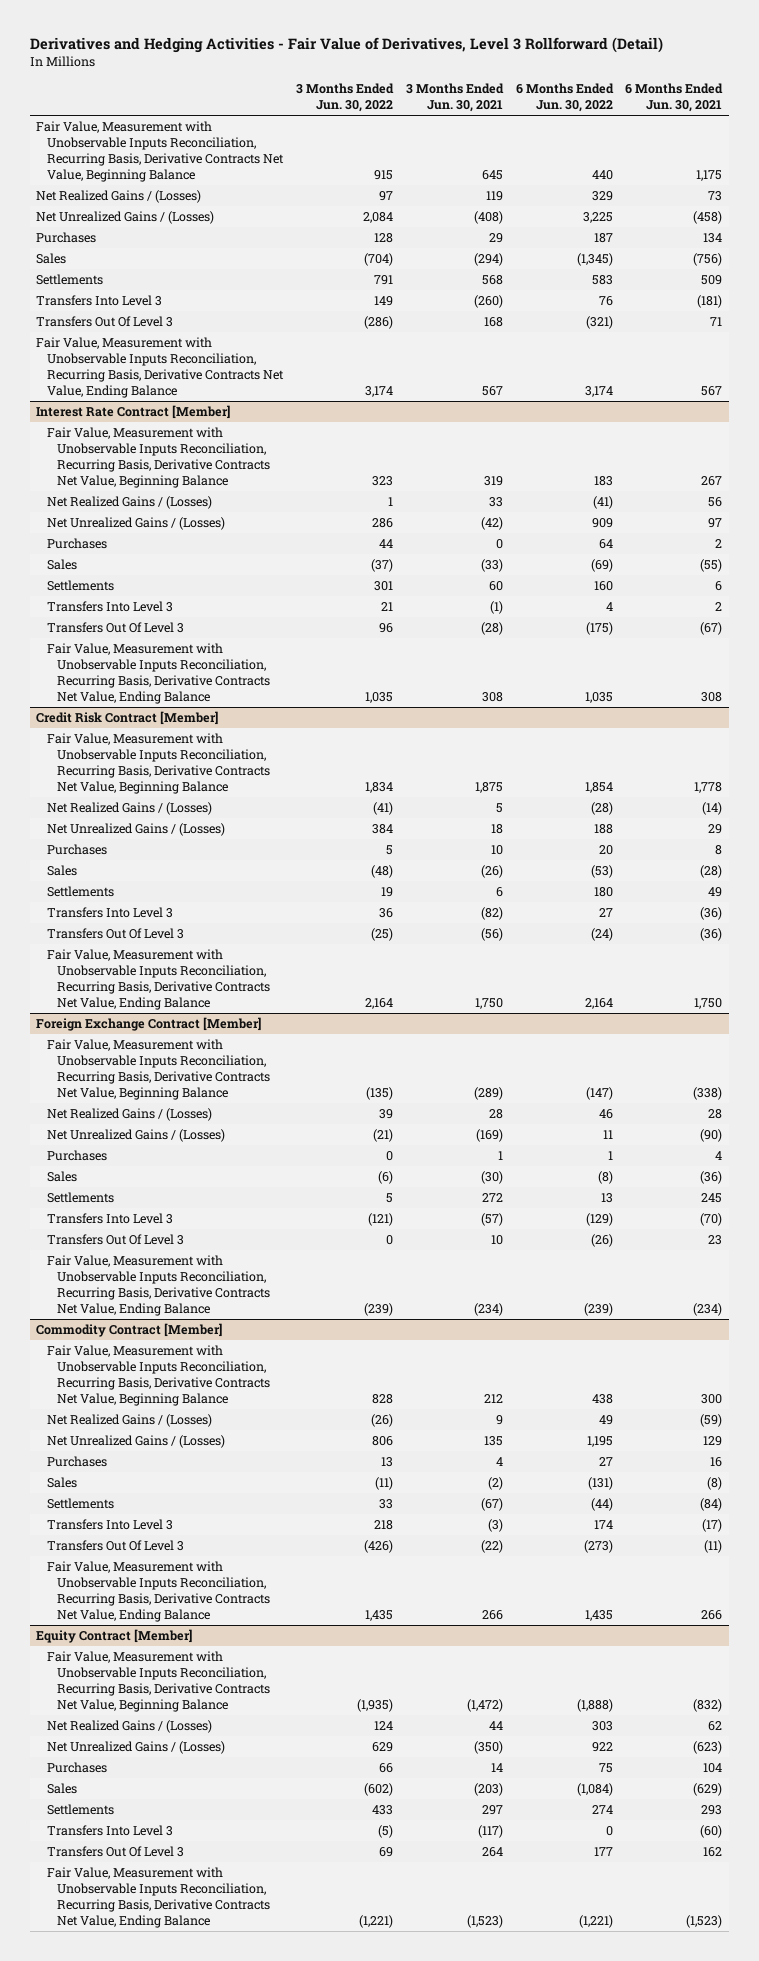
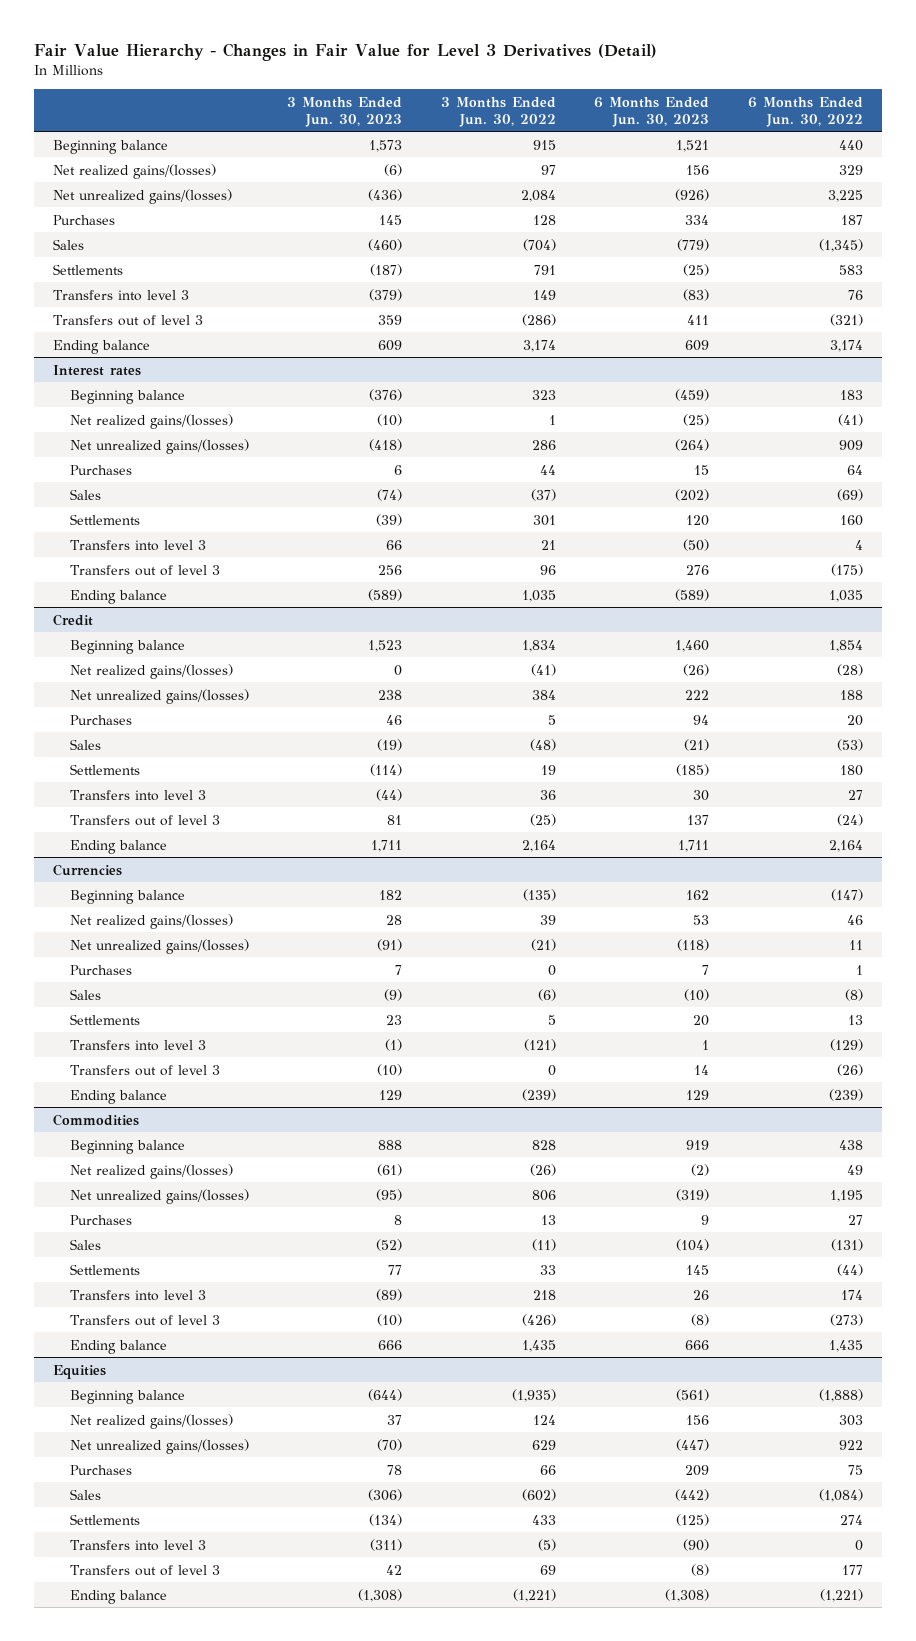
[29,37,663,54] Derivatives and Hedging Activities - Fair Value of Derivatives, Level 3 Rollforward (Detail) -> [33,42,657,61] Fair Value Hierarchy - Changes in Fair Value for Level 3 Derivatives (Detail)
[405,83,504,113] 3 Months Ended Jun. 30, 2021 -> none
[625,83,724,113] 6 Months Ended Jun. 30, 2021 -> none
none -> [287,96,403,127] 3 Months Ended Jun. 30, 2023
none -> [594,96,710,127] 6 Months Ended Jun. 30, 2023
[36,120,284,182] Fair Value, Measurement with Unobservable Inputs Reconciliation, Recurring Basis, Derivative Contracts Net Value, Beginning Balance -> [52,139,168,154] Beginning balance
[36,189,202,203] Net Realized Gains / (Losses) -> [52,163,216,179] Net realized gains/(losses)
[36,210,215,224] Net Unrealized Gains / (Losses) -> [52,188,232,204] Net unrealized gains/(losses)
[36,294,163,306] Transfers Into Level 3 -> [52,289,189,301] Transfers into level 3
[36,315,174,327] Transfers Out Of Level 3 -> [52,314,203,326] Transfers out of level 3
[36,336,284,398] Fair Value, Measurement with Unobservable Inputs Reconciliation, Recurring Basis, Derivative Contracts Net Value, Ending Balance -> [52,339,150,354] Ending balance
[36,404,231,419] Interest Rate Contract [Member] -> [52,364,141,376] Interest rates
[46,426,271,488] Fair Value, Measurement with Unobservable Inputs Reconciliation, Recurring Basis, Derivative Contracts Net Value, Beginning Balance -> [69,389,185,404] Beginning balance
[46,495,212,509] Net Realized Gains / (Losses) -> [69,413,233,429] Net realized gains/(losses)
[46,516,225,530] Net Unrealized Gains / (Losses) -> [69,438,249,454] Net unrealized gains/(losses)
[46,600,173,612] Transfers Into Level 3 -> [69,539,206,551] Transfers into level 3
[46,621,184,633] Transfers Out Of Level 3 -> [69,564,220,576] Transfers out of level 3
[46,642,271,704] Fair Value, Measurement with Unobservable Inputs Reconciliation, Recurring Basis, Derivative Contracts Net Value, Ending Balance -> [69,589,167,604] Ending balance
[36,710,219,725] Credit Risk Contract [Member] -> [52,613,93,626] Credit
[46,732,271,794] Fair Value, Measurement with Unobservable Inputs Reconciliation, Recurring Basis, Derivative Contracts Net Value, Beginning Balance -> [69,639,185,654] Beginning balance
[46,801,212,815] Net Realized Gains / (Losses) -> [69,663,233,679] Net realized gains/(losses)
[46,822,225,836] Net Unrealized Gains / (Losses) -> [69,688,249,704] Net unrealized gains/(losses)
[46,906,173,918] Transfers Into Level 3 -> [69,789,206,801] Transfers into level 3
[46,927,184,939] Transfers Out Of Level 3 -> [69,814,220,826] Transfers out of level 3
[46,948,271,1010] Fair Value, Measurement with Unobservable Inputs Reconciliation, Recurring Basis, Derivative Contracts Net Value, Ending Balance -> [69,839,167,854] Ending balance
[36,1016,262,1031] Foreign Exchange Contract [Member] -> [52,863,122,876] Currencies
[46,1038,271,1100] Fair Value, Measurement with Unobservable Inputs Reconciliation, Recurring Basis, Derivative Contracts Net Value, Beginning Balance -> [69,889,185,904] Beginning balance
[46,1107,212,1121] Net Realized Gains / (Losses) -> [69,913,233,929] Net realized gains/(losses)
[46,1128,225,1142] Net Unrealized Gains / (Losses) -> [69,938,249,954] Net unrealized gains/(losses)
[46,1212,173,1224] Transfers Into Level 3 -> [69,1039,206,1051] Transfers into level 3
[46,1233,184,1245] Transfers Out Of Level 3 -> [69,1064,220,1076] Transfers out of level 3
[46,1254,271,1316] Fair Value, Measurement with Unobservable Inputs Reconciliation, Recurring Basis, Derivative Contracts Net Value, Ending Balance -> [69,1089,167,1104] Ending balance
[36,1322,223,1337] Commodity Contract [Member] -> [52,1113,139,1126] Commodities
[46,1344,271,1406] Fair Value, Measurement with Unobservable Inputs Reconciliation, Recurring Basis, Derivative Contracts Net Value, Beginning Balance -> [69,1139,185,1154] Beginning balance
[46,1413,212,1427] Net Realized Gains / (Losses) -> [69,1163,233,1179] Net realized gains/(losses)
[46,1434,225,1448] Net Unrealized Gains / (Losses) -> [69,1188,249,1204] Net unrealized gains/(losses)
[46,1518,173,1530] Transfers Into Level 3 -> [69,1289,206,1301] Transfers into level 3
[46,1539,184,1551] Transfers Out Of Level 3 -> [69,1314,220,1326] Transfers out of level 3
[46,1560,271,1622] Fair Value, Measurement with Unobservable Inputs Reconciliation, Recurring Basis, Derivative Contracts Net Value, Ending Balance -> [69,1339,167,1354] Ending balance
[36,1628,193,1643] Equity Contract [Member] -> [52,1364,106,1379] Equities
[46,1650,271,1712] Fair Value, Measurement with Unobservable Inputs Reconciliation, Recurring Basis, Derivative Contracts Net Value, Beginning Balance -> [69,1389,185,1404] Beginning balance
[46,1719,212,1733] Net Realized Gains / (Losses) -> [69,1413,233,1429] Net realized gains/(losses)
[46,1740,225,1754] Net Unrealized Gains / (Losses) -> [69,1438,249,1454] Net unrealized gains/(losses)
[46,1824,173,1836] Transfers Into Level 3 -> [69,1539,206,1551] Transfers into level 3
[46,1845,184,1857] Transfers Out Of Level 3 -> [69,1564,220,1576] Transfers out of level 3
[46,1866,271,1928] Fair Value, Measurement with Unobservable Inputs Reconciliation, Recurring Basis, Derivative Contracts Net Value, Ending Balance -> [69,1589,167,1604] Ending balance

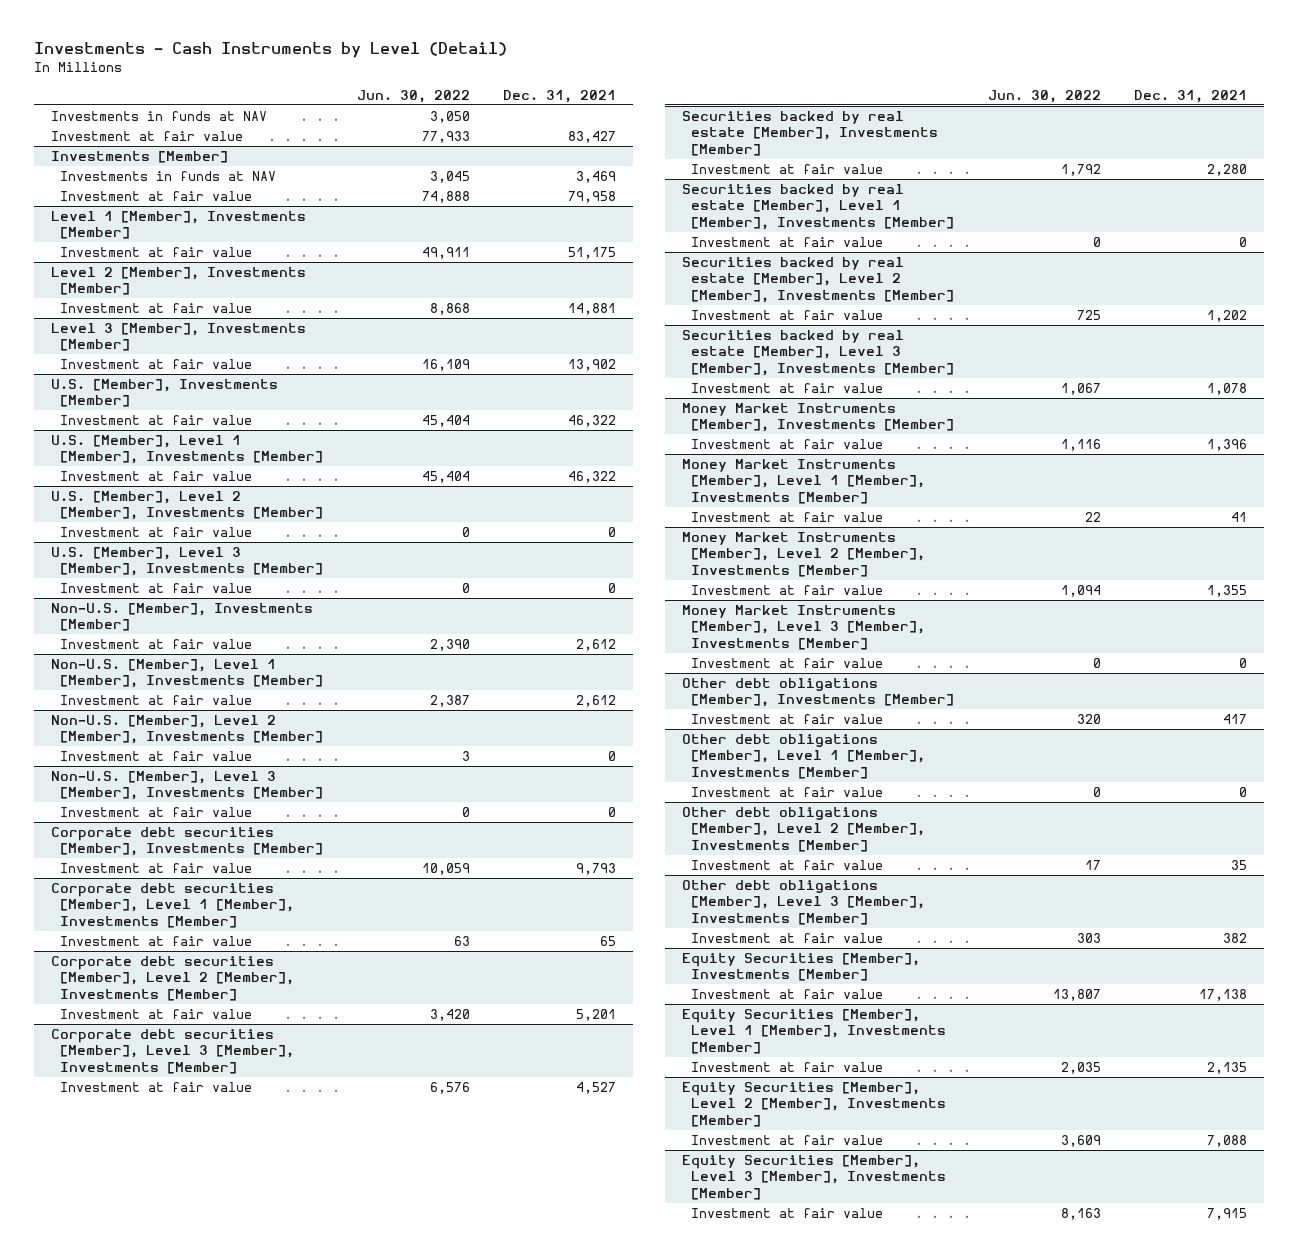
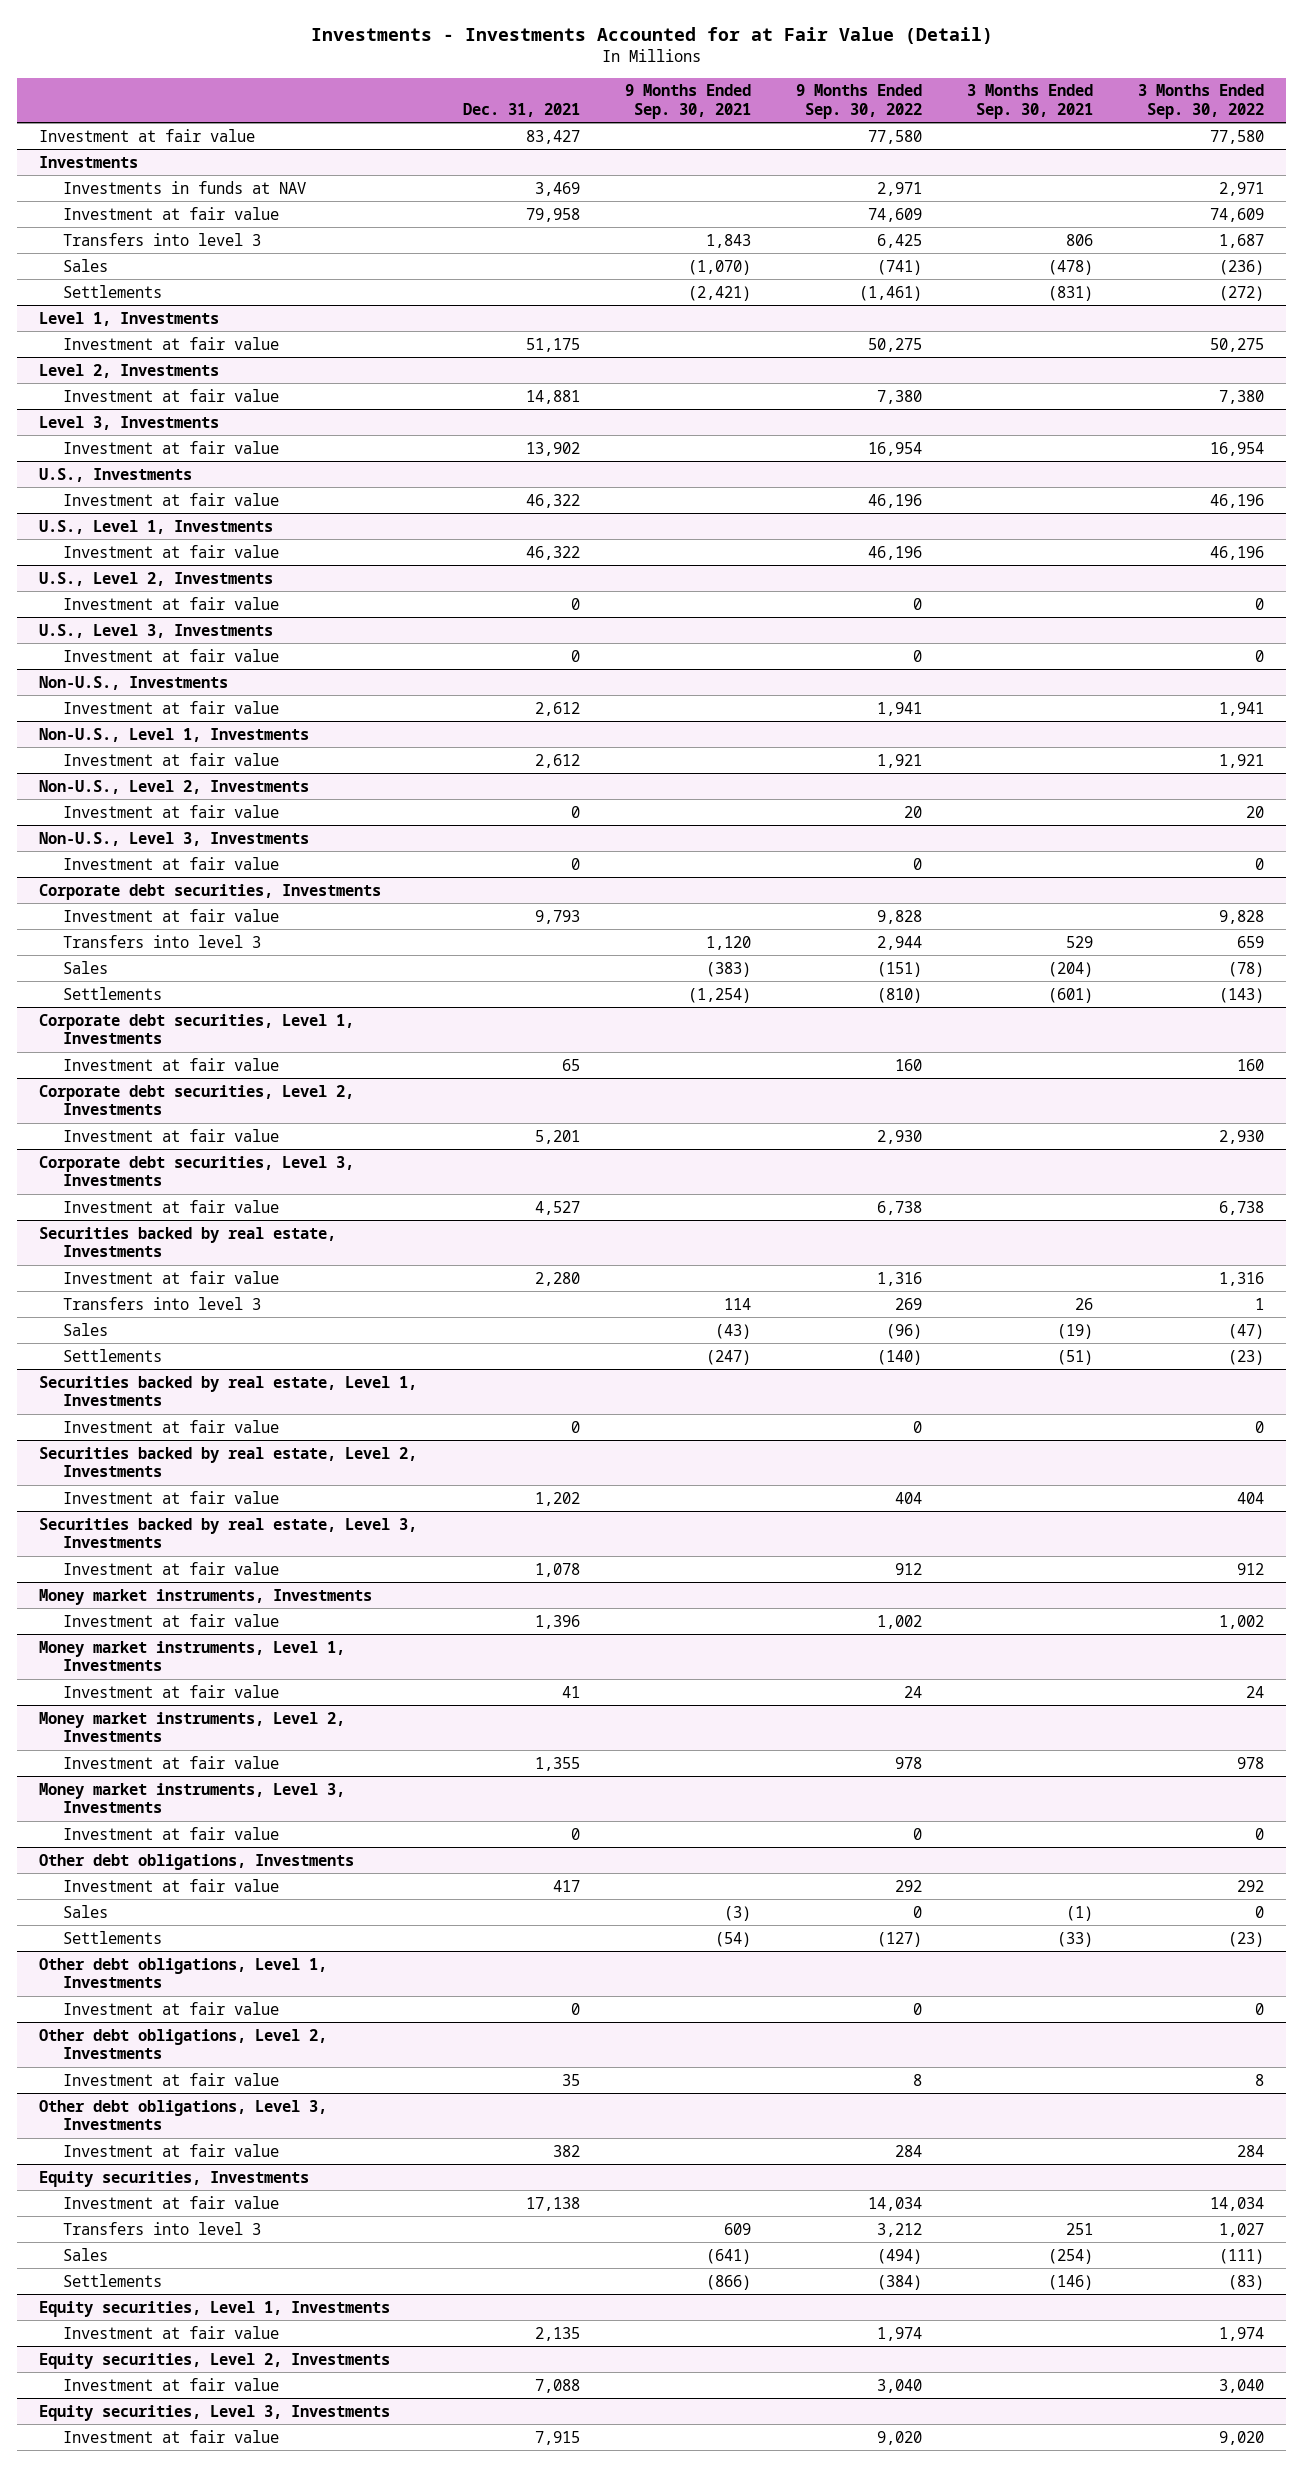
[34,42,508,59] Investments - Cash Instruments by Level (Detail) -> [310,27,993,45] Investments - Investments Accounted for at Fair Value (Detail)
[356,89,470,103] Jun. 30, 2022 -> none
none -> [624,84,751,119] 9 Months Ended Sep. 30, 2021
none -> [795,84,922,119] 9 Months Ended Sep. 30, 2022
none -> [966,84,1093,119] 3 Months Ended Sep. 30, 2021
none -> [1137,84,1264,119] 3 Months Ended Sep. 30, 2022
[51,110,268,121] Investments in funds at NAV -> none
[51,150,229,163] Investments [Member] -> [39,155,139,168] Investments
none -> [63,232,262,246] Transfers into level 3
none -> [63,258,109,272] Sales
none -> [63,284,163,298] Settlements
[51,210,307,240] Level 1 [Member], Investments [Member] -> [39,311,220,326] Level 1, Investments
[51,266,307,296] Level 2 [Member], Investments [Member] -> [39,363,220,378] Level 2, Investments
[51,322,307,352] Level 3 [Member], Investments [Member] -> [39,415,220,430] Level 3, Investments
[51,378,279,408] U.S. [Member], Investments [Member] -> [39,467,193,482] U.S., Investments
[51,434,324,465] U.S. [Member], Level 1 [Member], Investments [Member] -> [39,519,274,534] U.S., Level 1, Investments
[51,490,324,521] U.S. [Member], Level 2 [Member], Investments [Member] -> [39,571,274,586] U.S., Level 2, Investments
[51,546,324,577] U.S. [Member], Level 3 [Member], Investments [Member] -> [39,623,274,638] U.S., Level 3, Investments
[51,602,314,632] Non-U.S. [Member], Investments [Member] -> [39,675,229,690] Non-U.S., Investments
[51,658,324,689] Non-U.S. [Member], Level 1 [Member], Investments [Member] -> [39,727,310,742] Non-U.S., Level 1, Investments
[51,714,324,745] Non-U.S. [Member], Level 2 [Member], Investments [Member] -> [39,779,310,794] Non-U.S., Level 2, Investments
[51,770,324,801] Non-U.S. [Member], Level 3 [Member], Investments [Member] -> [39,831,310,846] Non-U.S., Level 3, Investments
[51,826,324,857] Corporate debt securities [Member], Investments [Member] -> [39,883,382,900] Corporate debt securities, Investments
none -> [63,934,262,948] Transfers into level 3
none -> [63,960,109,974] Sales
none -> [63,986,163,1000] Settlements
[51,882,295,928] Corporate debt securities [Member], Level 1 [Member], Investments [Member] -> [39,1013,355,1045] Corporate debt securities, Level 1, Investments
[51,955,295,1001] Corporate debt securities [Member], Level 2 [Member], Investments [Member] -> [39,1084,355,1116] Corporate debt securities, Level 2, Investments
[51,1028,295,1074] Corporate debt securities [Member], Level 3 [Member], Investments [Member] -> [39,1155,355,1187] Corporate debt securities, Level 3, Investments
[682,110,939,156] Securities backed by real estate [Member], Investments [Member] -> [39,1226,337,1258] Securities backed by real estate, Investments
none -> [63,1296,262,1310] Transfers into level 3
none -> [63,1322,109,1336] Sales
none -> [63,1348,163,1362] Settlements
[682,183,955,230] Securities backed by real estate [Member], Level 1 [Member], Investments [Member] -> [39,1375,418,1407] Securities backed by real estate, Level 1, Investments
[682,256,955,303] Securities backed by real estate [Member], Level 2 [Member], Investments [Member] -> [39,1446,418,1478] Securities backed by real estate, Level 2, Investments
[682,329,955,376] Securities backed by real estate [Member], Level 3 [Member], Investments [Member] -> [39,1517,418,1549] Securities backed by real estate, Level 3, Investments
[682,402,955,433] Money Market Instruments [Member], Investments [Member] -> [39,1588,373,1605] Money market instruments, Investments
[682,458,926,504] Money Market Instruments [Member], Level 1 [Member], Investments [Member] -> [39,1640,346,1672] Money market instruments, Level 1, Investments
[682,531,926,577] Money Market Instruments [Member], Level 2 [Member], Investments [Member] -> [39,1711,346,1743] Money market instruments, Level 2, Investments
[682,604,926,650] Money Market Instruments [Member], Level 3 [Member], Investments [Member] -> [39,1782,346,1814] Money market instruments, Level 3, Investments
[682,677,955,708] Other debt obligations [Member], Investments [Member] -> [39,1853,355,1870] Other debt obligations, Investments
none -> [63,1904,109,1918] Sales
none -> [63,1930,163,1944] Settlements
[682,733,926,779] Other debt obligations [Member], Level 1 [Member], Investments [Member] -> [39,1957,328,1989] Other debt obligations, Level 1, Investments
[682,806,926,852] Other debt obligations [Member], Level 2 [Member], Investments [Member] -> [39,2028,328,2060] Other debt obligations, Level 2, Investments
[682,879,926,925] Other debt obligations [Member], Level 3 [Member], Investments [Member] -> [39,2099,328,2131] Other debt obligations, Level 3, Investments
[682,952,921,982] Equity Securities [Member], Investments [Member] -> [39,2170,310,2187] Equity securities, Investments
none -> [63,2221,262,2235] Transfers into level 3
none -> [63,2247,109,2261] Sales
none -> [63,2273,163,2287] Settlements
[682,1008,947,1054] Equity Securities [Member], Level 1 [Member], Investments [Member] -> [39,2300,391,2317] Equity securities, Level 1, Investments
[682,1081,947,1127] Equity Securities [Member], Level 2 [Member], Investments [Member] -> [39,2352,391,2369] Equity securities, Level 2, Investments
[682,1154,947,1200] Equity Securities [Member], Level 3 [Member], Investments [Member] -> [39,2404,391,2421] Equity securities, Level 3, Investments

